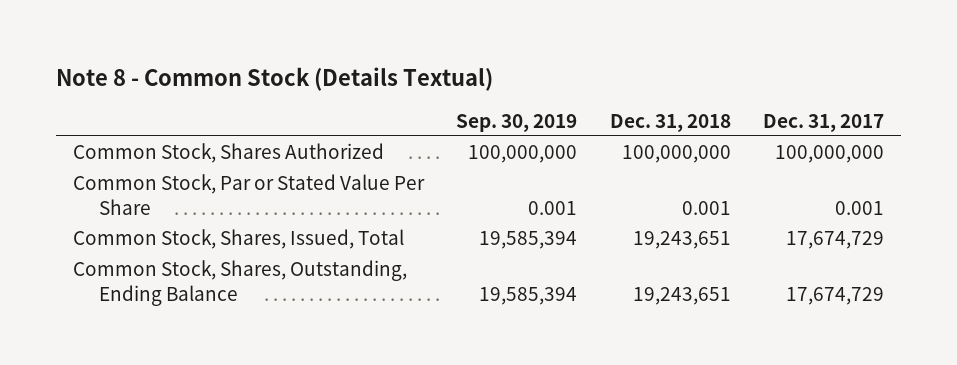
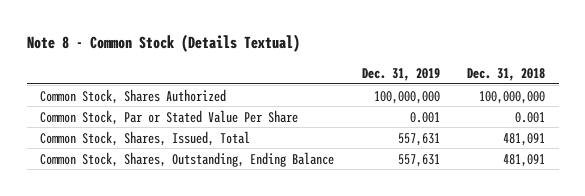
[456,113,578,132] Sep. 30, 2019 -> none
[763,113,885,132] Dec. 31, 2017 -> none
none -> [361,67,440,81] Dec. 31, 2019
[632,231,731,250] 19,243,651 -> [503,132,546,146] 481,091
[632,286,731,305] 19,243,651 -> [503,153,546,167] 481,091

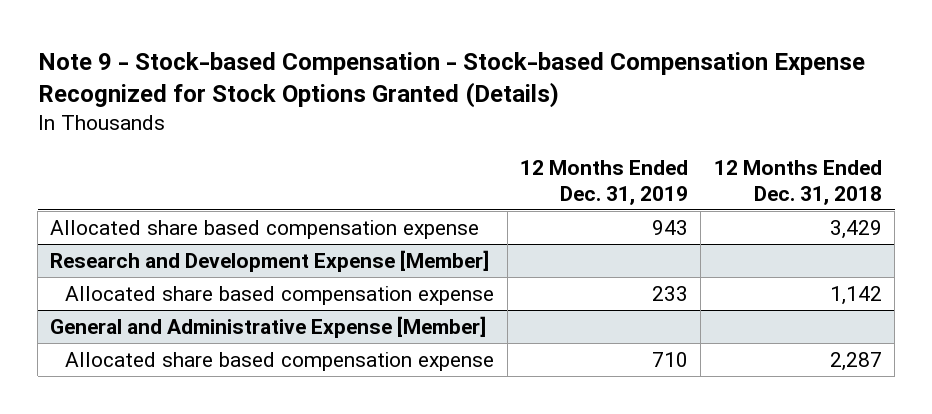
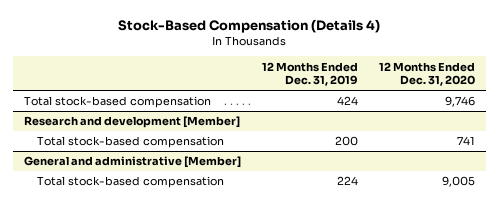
[37,51,865,109] Note 9 - Stock-based Compensation - Stock-based Compensation Expense Recognized for Stock Options Granted (Details) -> [118,19,381,34] Stock-Based Compensation (Details 4)
[713,160,882,205] 12 Months Ended Dec. 31, 2018 -> none
none -> [379,61,476,87] 12 Months Ended Dec. 31, 2020
[50,220,480,240] Allocated share based compensation expense -> none
[65,286,495,306] Allocated share based compensation expense -> none
[65,352,495,372] Allocated share based compensation expense -> none
none -> [23,96,211,109] Total stock-based compensation
[50,250,490,273] Research and Development Expense [Member] -> [23,116,240,129] Research and development [Member]
none -> [36,136,224,149] Total stock-based compensation
[50,316,487,339] General and Administrative Expense [Member] -> [23,156,241,169] General and administrative [Member]
none -> [36,176,224,189] Total stock-based compensation

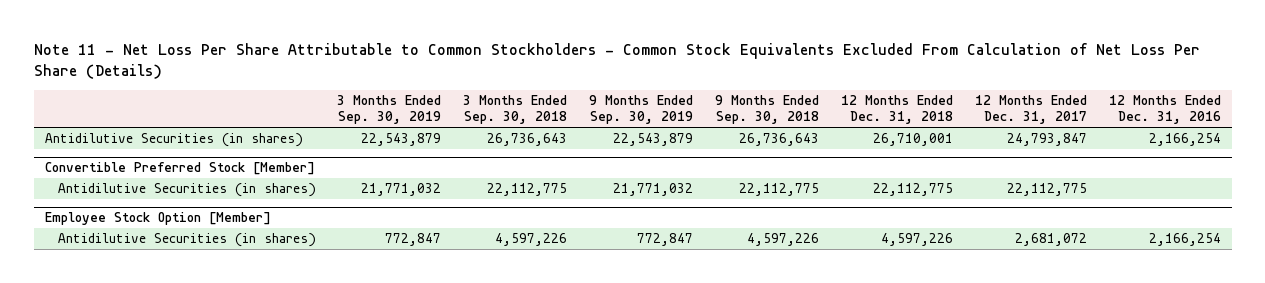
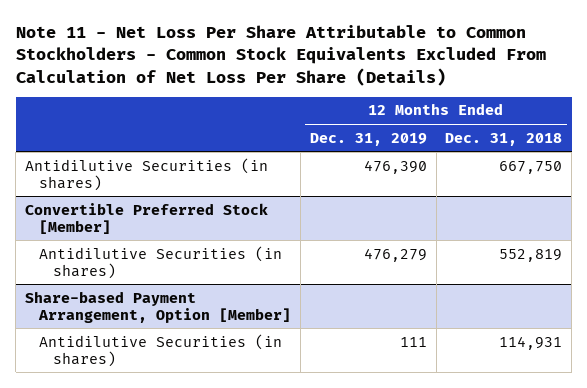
[337,94,442,125] 3 Months Ended Sep. 30, 2019 -> none
[463,94,568,125] 3 Months Ended Sep. 30, 2018 -> none
[589,94,694,125] 9 Months Ended Sep. 30, 2019 -> none
[715,94,820,125] 9 Months Ended Sep. 30, 2018 -> none
[974,94,1087,125] 12 Months Ended Dec. 31, 2017 -> none
[1108,94,1221,125] 12 Months Ended Dec. 31, 2016 -> none
none -> [309,132,427,146] Dec. 31, 2019
[872,133,953,147] 26,710,001 -> [499,160,563,174] 667,750
[872,183,953,197] 22,112,775 -> [499,248,563,262] 552,819
[44,212,271,226] Employee Stock Option [Member] -> [24,290,292,323] Share-based Payment Arrangement, Option [Member]
[880,233,953,247] 4,597,226 -> [499,335,563,350] 114,931

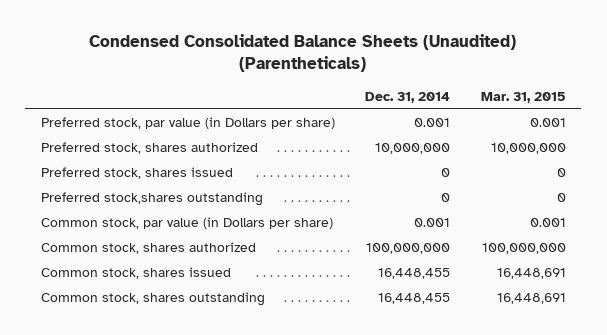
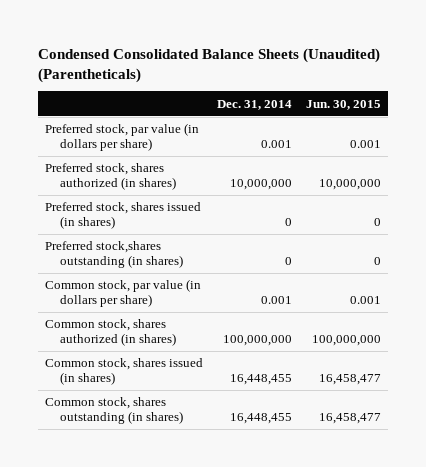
[481,92,567,104] Mar. 31, 2015 -> none
none -> [305,99,381,110] Jun. 30, 2015
[40,117,335,130] Preferred stock, par value (in Dollars per share) -> [45,123,200,152] Preferred stock, par value (in dollars per share)
[40,142,258,155] Preferred stock, shares authorized -> [45,163,177,191] Preferred stock, shares authorized (in shares)
[40,167,233,180] Preferred stock, shares issued -> [45,202,202,230] Preferred stock, shares issued (in shares)
[40,192,263,207] Preferred stock,shares outstanding -> [45,241,184,269] Preferred stock,shares outstanding (in shares)
[40,217,333,230] Common stock, par value (in Dollars per share) -> [45,279,202,308] Common stock, par value (in dollars per share)
[40,242,256,255] Common stock, shares authorized -> [45,319,177,347] Common stock, shares authorized (in shares)
[40,267,231,280] Common stock, shares issued -> [45,358,204,386] Common stock, shares issued (in shares)
[40,292,265,307] Common stock, shares outstanding -> [45,397,184,425] Common stock, shares outstanding (in shares)

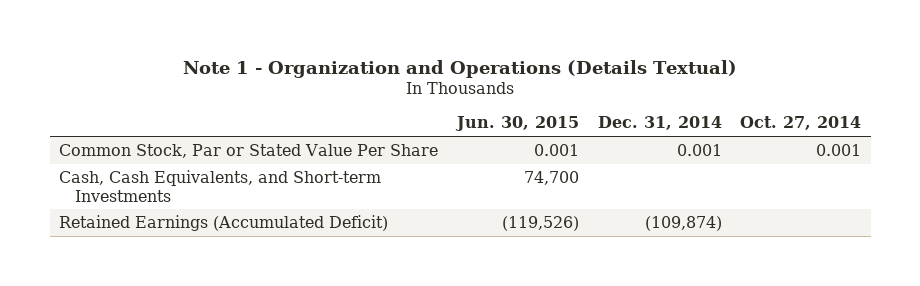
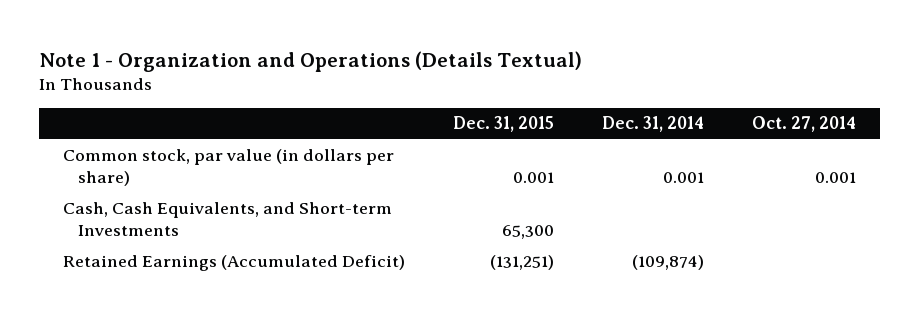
[454,116,579,132] Jun. 30, 2015 -> none
none -> [453,116,555,133] Dec. 31, 2015
[59,143,439,158] Common Stock, Par or Stated Value Per Share -> [63,149,395,187] Common stock, par value (in dollars per share)

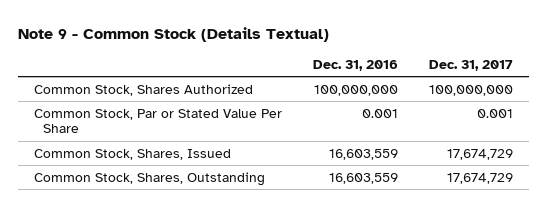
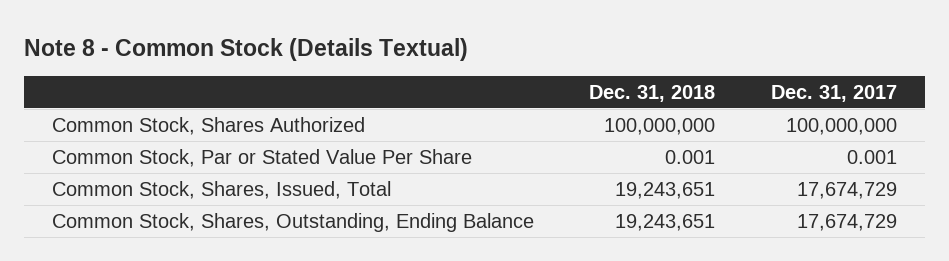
[18,26,330,42] Note 9 - Common Stock (Details Textual) -> [24,37,469,61] Note 8 - Common Stock (Details Textual)
[313,59,399,71] Dec. 31, 2016 -> none
none -> [589,84,716,102] Dec. 31, 2018
[33,148,231,160] Common Stock, Shares, Issued -> [51,181,391,200] Common Stock, Shares, Issued, Total
[33,171,265,186] Common Stock, Shares, Outstanding -> [51,213,534,233] Common Stock, Shares, Outstanding, Ending Balance

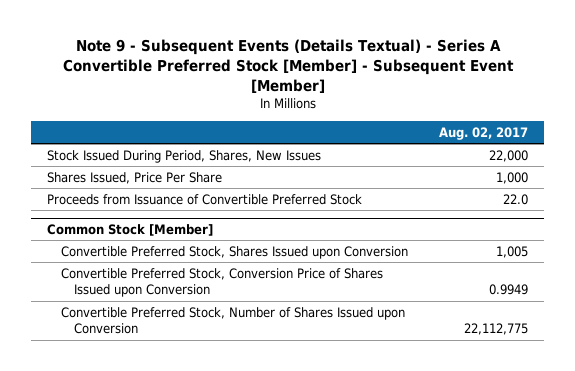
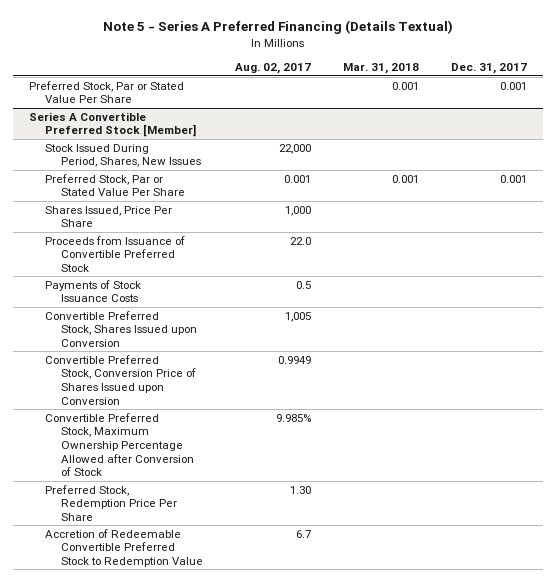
[62,38,514,93] Note 9 - Subsequent Events (Details Textual) - Series A Convertible Preferred Stock [Member] - Subsequent Event [Member] -> [103,20,454,35] Note 5 - Series A Preferred Financing (Details Textual)
none -> [343,63,420,75] Mar. 31, 2018
none -> [451,63,528,75] Dec. 31, 2017
none -> [29,80,185,104] Preferred Stock, Par or Stated Value Per Share
none -> [29,111,197,138] Series A Convertible Preferred Stock [Member]
none -> [45,173,186,197] Preferred Stock, Par or Stated Value Per Share
[46,223,213,236] Common Stock [Member] -> none
none -> [45,279,142,303] Payments of Stock Issuance Costs
[60,306,405,335] Convertible Preferred Stock, Number of Shares Issued upon Conversion -> none
none -> [45,412,195,477] Convertible Preferred Stock, Maximum Ownership Percentage Allowed after Conversion of Stock
none -> [45,484,178,521] Preferred Stock, Redemption Price Per Share
none -> [45,528,204,567] Accretion of Redeemable Convertible Preferred Stock to Redemption Value

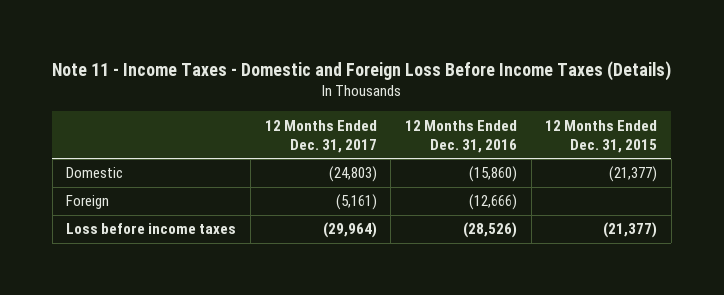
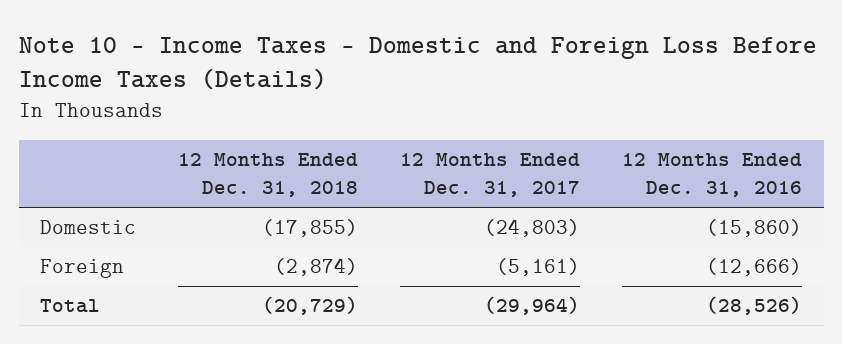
[51,60,671,81] Note 11 - Income Taxes - Domestic and Foreign Loss Before Income Taxes (Details) -> [18,36,817,91] Note 10 - Income Taxes - Domestic and Foreign Loss Before Income Taxes (Details)
[545,119,658,153] 12 Months Ended Dec. 31, 2015 -> none
none -> [177,152,358,198] 12 Months Ended Dec. 31, 2018
[66,223,237,235] Loss before income taxes -> [39,299,100,314] Total

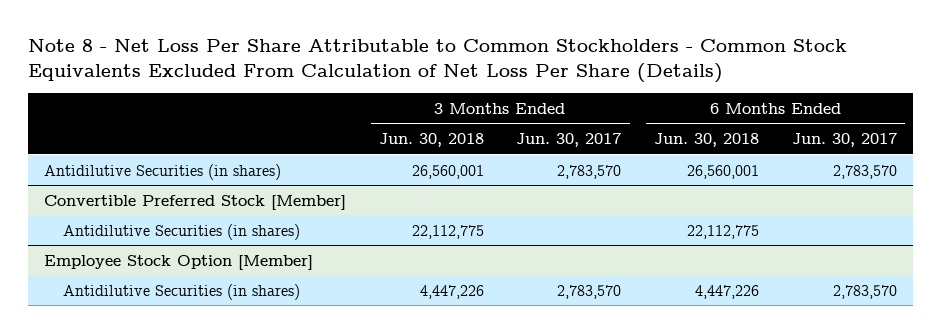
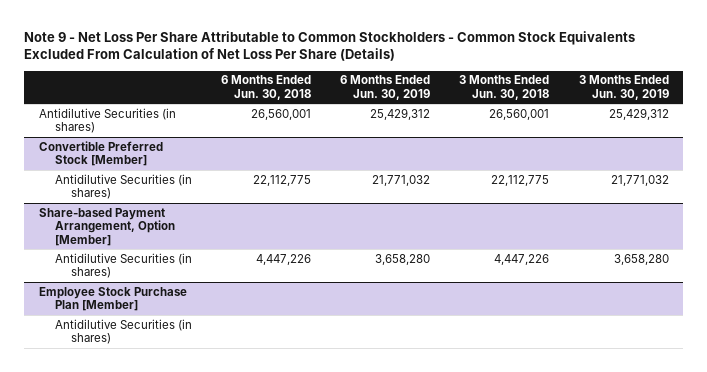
[27,39,847,84] Note 8 - Net Loss Per Share Attributable to Common Stockholders - Common Stock Equivalents Excluded From Calculation of Net Loss Per Share (Details) -> [24,30,636,62] Note 9 - Net Loss Per Share Attributable to Common Stockholders - Common Stock Equivalents Excluded From Calculation of Net Loss Per Share (Details)
[516,133,622,148] Jun. 30, 2017 -> none
[791,133,897,148] Jun. 30, 2017 -> none
none -> [340,75,431,100] 6 Months Ended Jun. 30, 2019
none -> [578,75,669,100] 3 Months Ended Jun. 30, 2019
[44,254,314,270] Employee Stock Option [Member] -> [38,207,175,246] Share-based Payment Arrangement, Option [Member]
none -> [38,286,187,312] Employee Stock Purchase Plan [Member]
none -> [54,318,192,345] Antidilutive Securities (in shares)

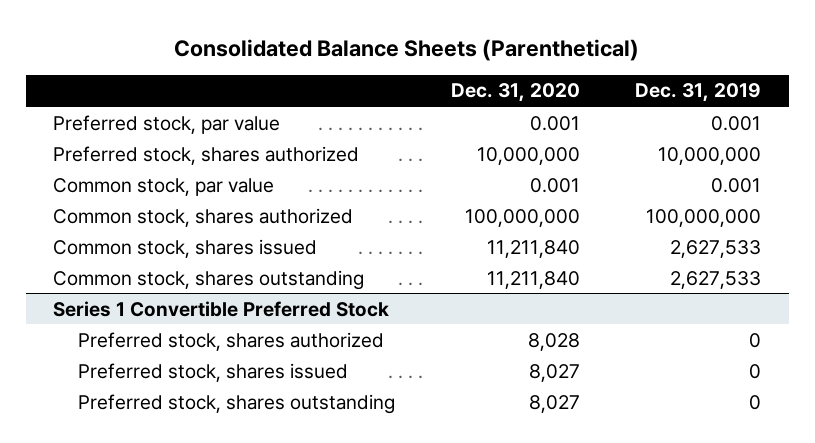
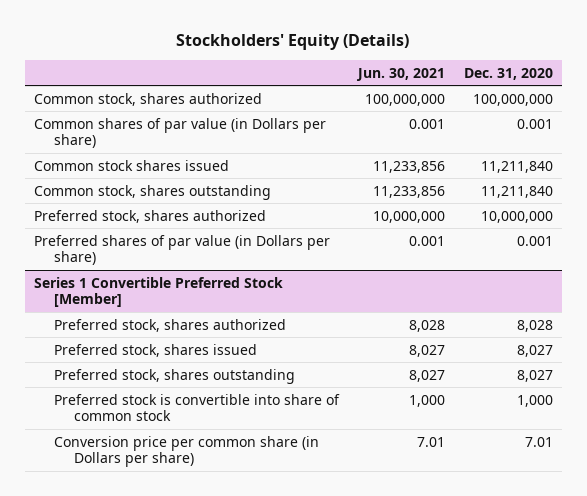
[174,38,640,61] Consolidated Balance Sheets (Parenthetical) -> [176,34,410,51] Stockholders' Equity (Details)
[635,83,762,103] Dec. 31, 2019 -> none
none -> [355,67,445,81] Jun. 30, 2021
[53,114,281,134] Preferred stock, par value -> none
[53,177,275,196] Common stock, par value -> none
none -> [34,117,327,149] Common shares of par value (in Dollars per share)
[53,238,318,258] Common stock, shares issued -> [34,159,230,171] Common stock shares issued
[53,145,360,165] Preferred stock, shares authorized -> [34,209,267,223] Preferred stock, shares authorized
none -> [34,234,331,266] Preferred shares of par value (in Dollars per share)
[53,300,390,317] Series 1 Convertible Preferred Stock -> [34,276,284,308] Series 1 Convertible Preferred Stock [Member]
none -> [53,393,340,422] Preferred stock is convertible into share of common stock
none -> [53,435,319,468] Conversion price per common share (in Dollars per share)

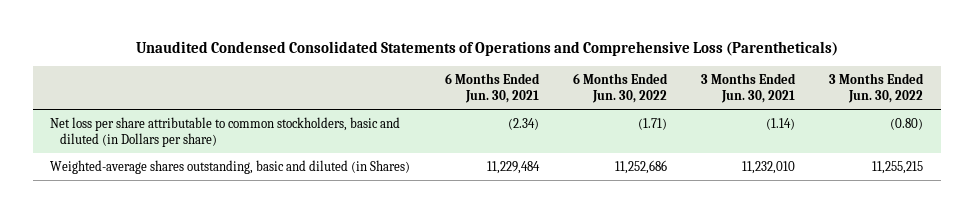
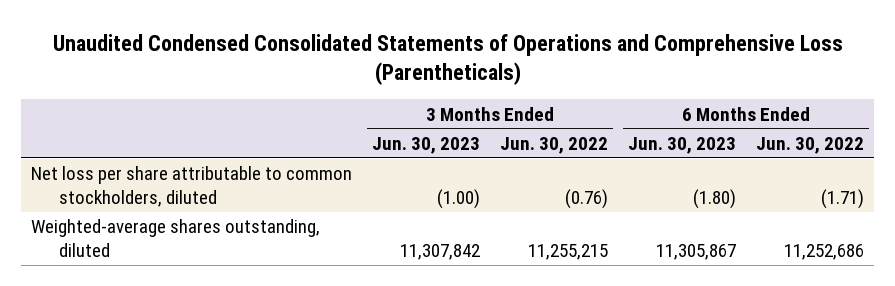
[444,73,540,104] 6 Months Ended Jun. 30, 2021 -> none
[701,73,797,104] 3 Months Ended Jun. 30, 2021 -> none
none -> [372,136,481,154] Jun. 30, 2023
none -> [627,136,736,154] Jun. 30, 2023
[50,116,401,147] Net loss per share attributable to common stockholders, basic and diluted (in Dollars per share) -> [31,166,353,208] Net loss per share attributable to common stockholders, diluted
[890,117,924,130] (0.80) -> [565,189,609,210] (0.76)
[50,159,411,174] Weighted-average shares outstanding, basic and diluted (in Shares) -> [31,219,321,258] Weighted-average shares outstanding, diluted

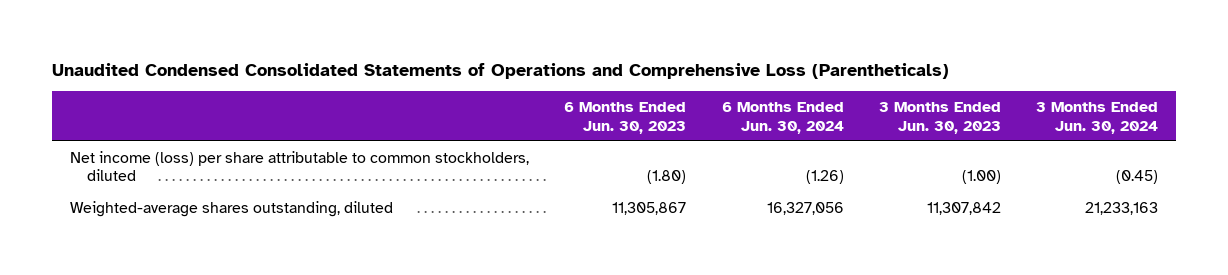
[500,136,609,154] Jun. 30, 2022 -> none
[755,136,864,154] Jun. 30, 2022 -> none
none -> [721,102,844,134] 6 Months Ended Jun. 30, 2024
none -> [1036,102,1159,134] 3 Months Ended Jun. 30, 2024
[31,166,353,208] Net loss per share attributable to common stockholders, diluted -> [69,150,529,182] Net income (loss) per share attributable to common stockholders, diluted

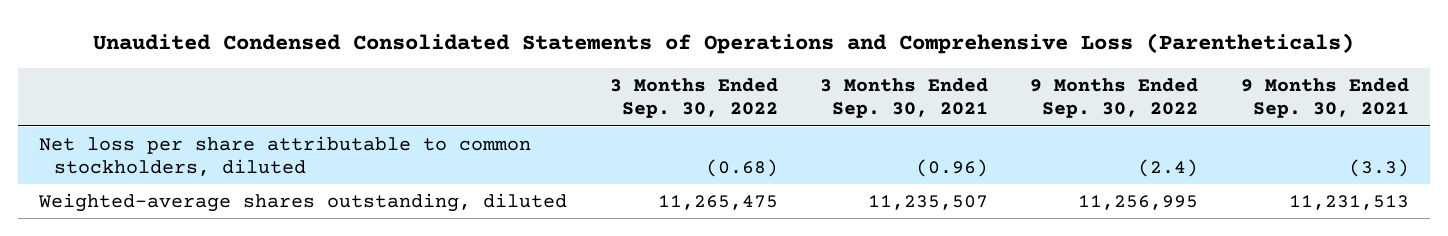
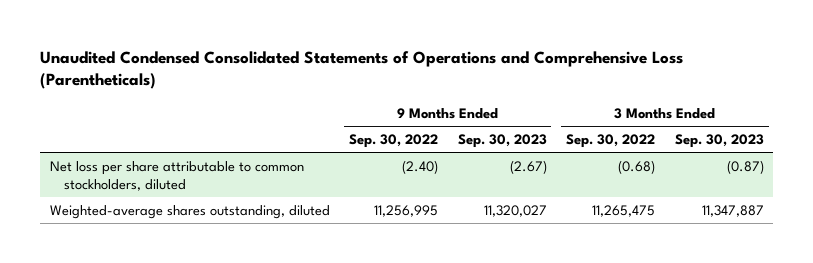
[819,78,988,119] 3 Months Ended Sep. 30, 2021 -> none
[1240,78,1409,119] 9 Months Ended Sep. 30, 2021 -> none
none -> [457,133,547,148] Sep. 30, 2023
none -> [674,133,764,148] Sep. 30, 2023
[1138,159,1199,178] (2.4) -> [402,159,439,174] (2.40)

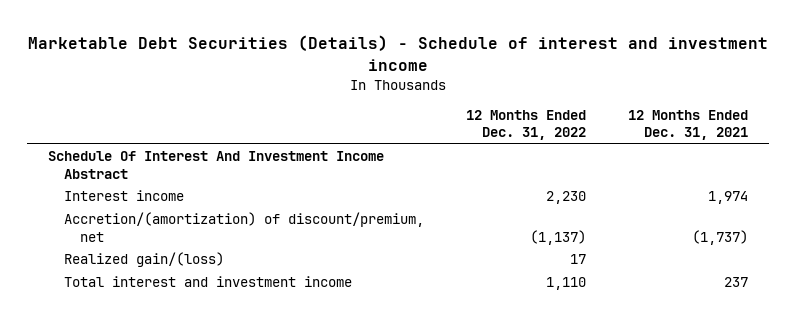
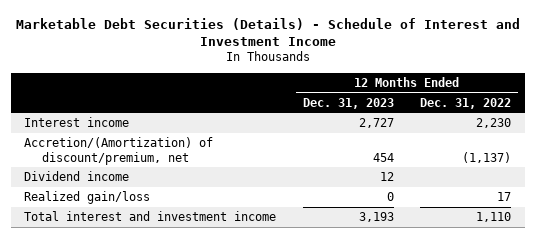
[27,35,768,71] Marketable Debt Securities (Details) - Schedule of interest and investment income -> [15,17,520,47] Marketable Debt Securities (Details) - Schedule of Interest and Investment Income
[627,110,748,141] 12 Months Ended Dec. 31, 2021 -> none
none -> [302,97,394,109] Dec. 31, 2023
[48,151,385,179] Schedule Of Interest And Investment Income Abstract -> none
[64,212,425,242] Accretion/(amortization) of discount/premium, net -> [24,137,214,165] Accretion/(Amortization) of discount/premium, net
none -> [24,171,130,182] Dividend income
[64,252,225,268] Realized gain/(loss) -> [24,191,151,205] Realized gain/loss

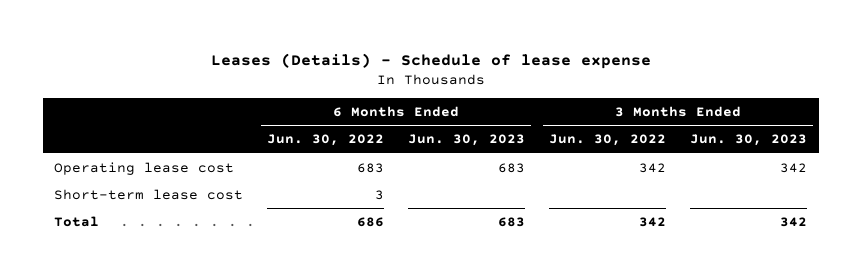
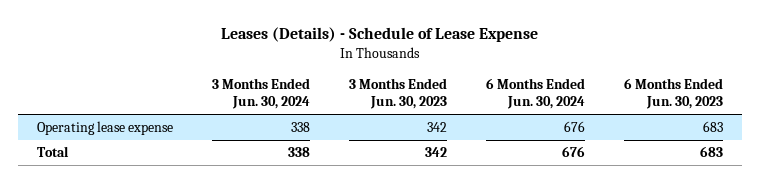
[210,52,651,69] Leases (Details) - Schedule of lease expense -> [220,27,538,43] Leases (Details) - Schedule of Lease Expense
[267,134,385,147] Jun. 30, 2022 -> none
[548,134,666,147] Jun. 30, 2022 -> none
none -> [211,78,310,110] 3 Months Ended Jun. 30, 2024
none -> [485,78,585,110] 6 Months Ended Jun. 30, 2024
[54,188,244,200] Short-term lease cost -> none
[54,161,235,175] Operating lease cost -> [36,121,173,136] Operating lease expense

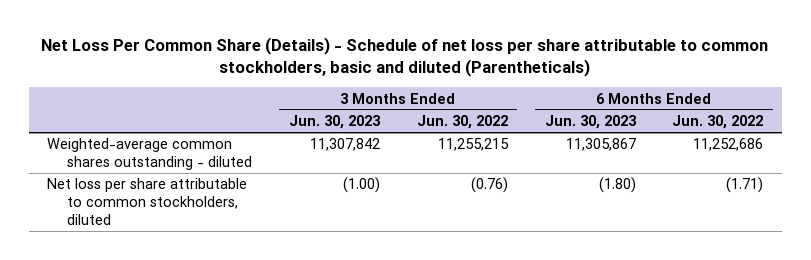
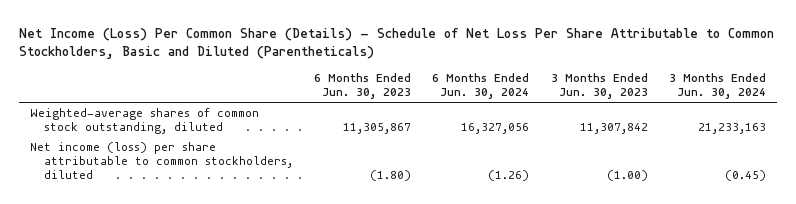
[41,37,769,78] Net Loss Per Common Share (Details) - Schedule of net loss per share attributable to common stockholders, basic and diluted (Parentheticals) -> [19,27,775,59] Net Income (Loss) Per Common Share (Details) - Schedule of Net Loss Per Share Attributable to Common Stockholders, Basic and Diluted (Parentheticals)
[416,115,508,130] Jun. 30, 2022 -> none
[672,115,764,130] Jun. 30, 2022 -> none
none -> [432,73,530,100] 6 Months Ended Jun. 30, 2024
none -> [669,73,767,100] 3 Months Ended Jun. 30, 2024
[47,138,252,170] Weighted-average common shares outstanding - diluted -> [29,108,259,135] Weighted-average shares of common stock outstanding, diluted
[47,178,248,225] Net loss per share attributable to common stockholders, diluted -> [29,142,293,179] Net income (loss) per share attributable to common stockholders, diluted

